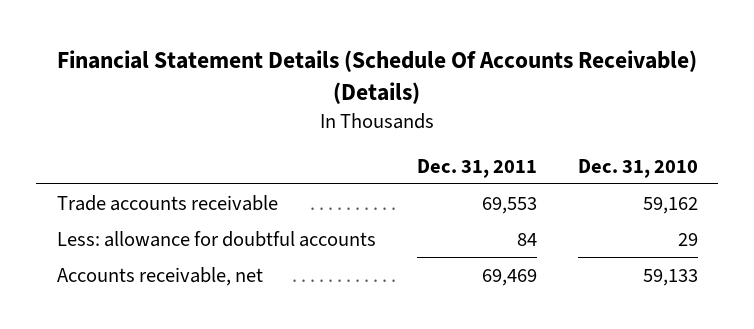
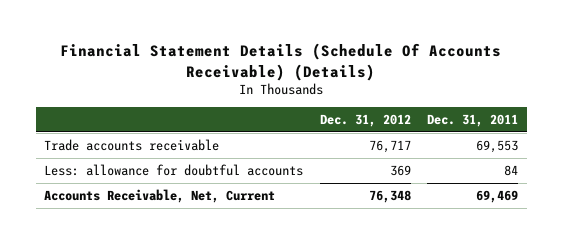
[577,158,698,178] Dec. 31, 2010 -> none
none -> [319,113,411,127] Dec. 31, 2012
[56,266,263,286] Accounts receivable, net -> [44,188,276,203] Accounts Receivable, Net, Current

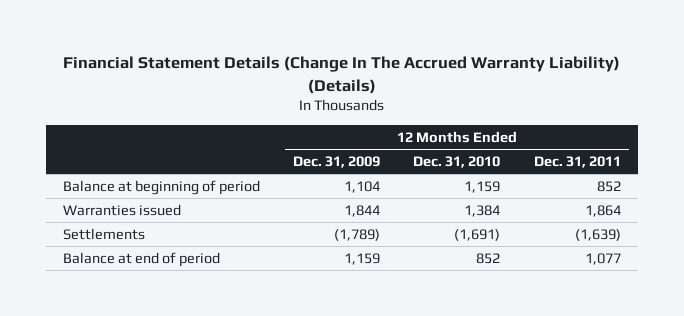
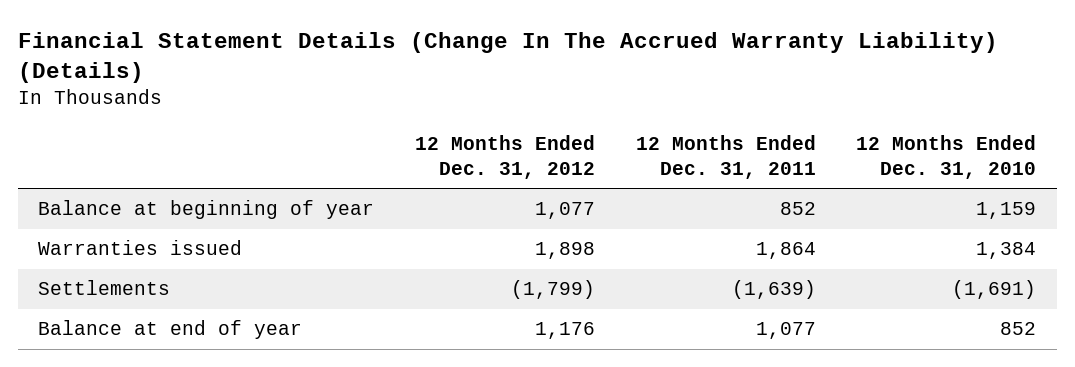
[293,155,381,168] Dec. 31, 2009 -> none
none -> [415,135,596,179] 12 Months Ended Dec. 31, 2012
[62,179,260,195] Balance at beginning of period -> [38,200,375,220] Balance at beginning of year
[62,251,220,267] Balance at end of period -> [38,320,303,340] Balance at end of year

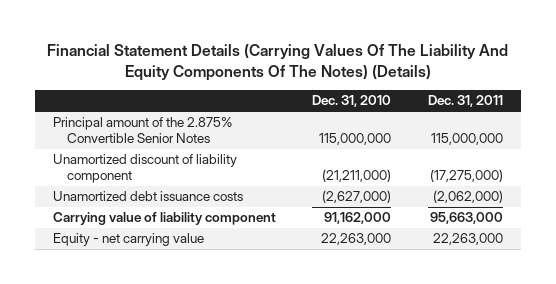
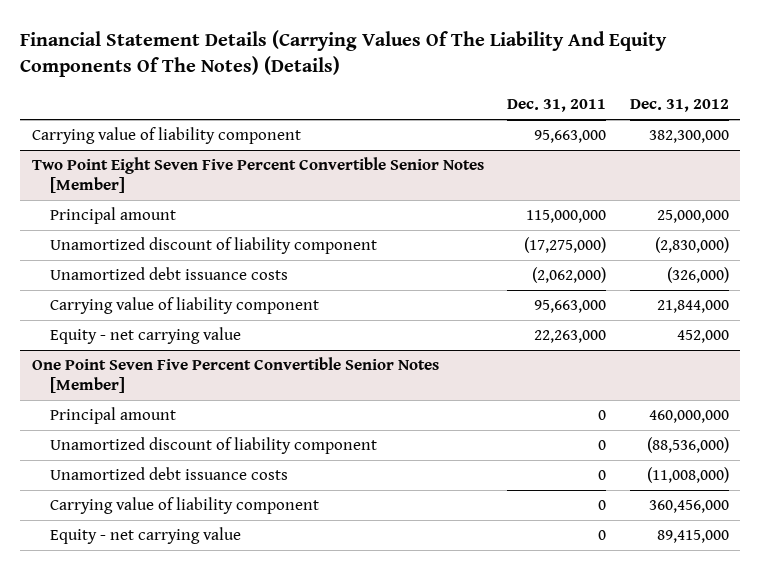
[312,95,392,108] Dec. 31, 2010 -> none
none -> [629,99,729,113] Dec. 31, 2012
none -> [31,127,301,145] Carrying value of liability component
none -> [31,157,484,194] Two Point Eight Seven Five Percent Convertible Senior Notes [Member]
[52,117,232,144] Principal amount of the 2.875% Convertible Senior Notes -> [49,207,176,225] Principal amount
none -> [31,357,439,394] One Point Seven Five Percent Convertible Senior Notes [Member]
none -> [49,407,176,425] Principal amount
none -> [49,437,377,455] Unamortized discount of liability component
none -> [49,467,288,481] Unamortized debt issuance costs
none -> [49,497,319,515] Carrying value of liability component
none -> [49,527,241,545] Equity - net carrying value

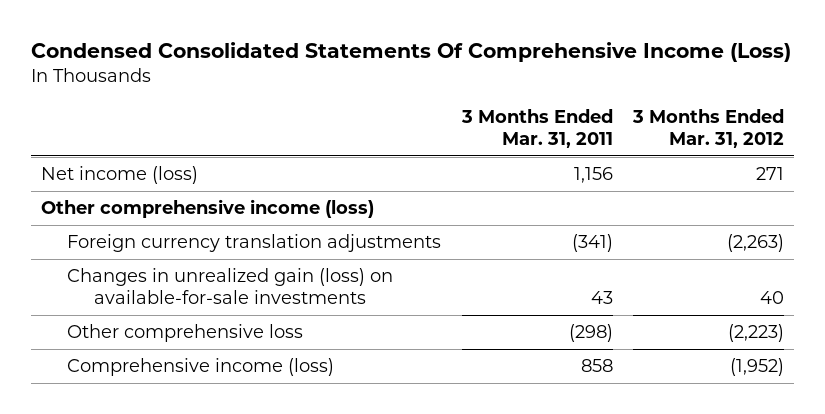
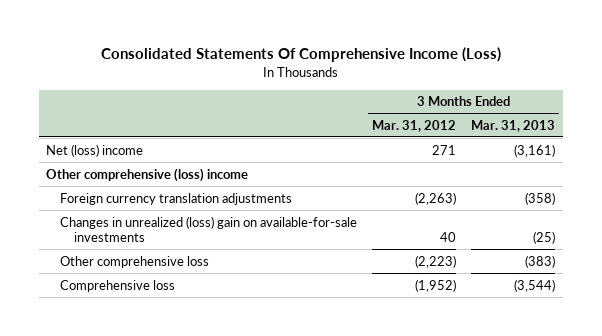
[30,42,791,63] Condensed Consolidated Statements Of Comprehensive Income (Loss) -> [100,47,501,63] Consolidated Statements Of Comprehensive Income (Loss)
[460,109,613,149] 3 Months Ended Mar. 31, 2011 -> none
none -> [471,119,556,132] Mar. 31, 2013
[40,166,198,185] Net income (loss) -> [46,143,144,157] Net (loss) income
[40,199,374,219] Other comprehensive income (loss) -> [46,167,249,182] Other comprehensive (loss) income
[67,268,394,304] Changes in unrealized gain (loss) on available-for-sale investments -> [60,215,358,242] Changes in unrealized (loss) gain on available-for-sale investments
[67,358,335,377] Comprehensive income (loss) -> [60,279,176,292] Comprehensive loss

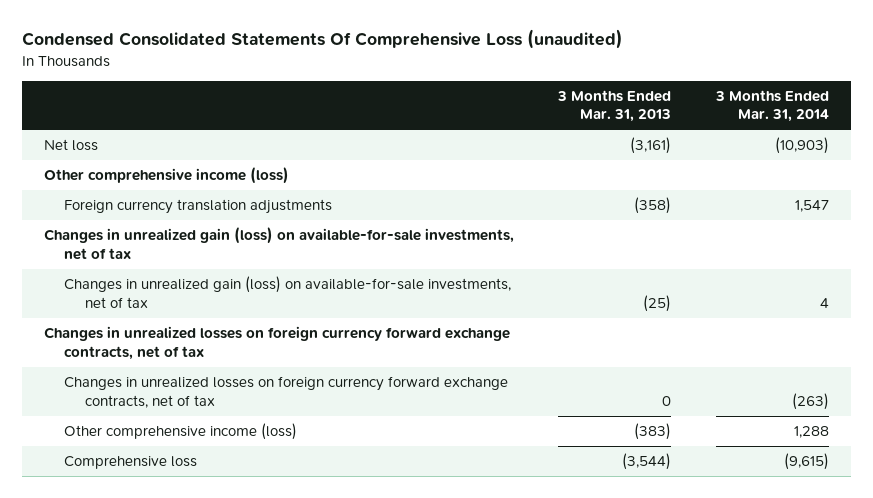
[100,47,501,63] Consolidated Statements Of Comprehensive Income (Loss) -> [22,29,624,50] Condensed Consolidated Statements Of Comprehensive Loss (unaudited)
[372,119,457,132] Mar. 31, 2012 -> none
none -> [714,89,829,123] 3 Months Ended Mar. 31, 2014
[46,143,144,157] Net (loss) income -> [44,139,99,152] Net loss
[46,167,249,182] Other comprehensive (loss) income -> [44,167,290,185] Other comprehensive income (loss)
none -> [44,227,515,260] Changes in unrealized gain (loss) on available-for-sale investments, net of tax
[60,215,358,242] Changes in unrealized (loss) gain on available-for-sale investments -> [64,276,512,308] Changes in unrealized gain (loss) on available-for-sale investments, net of tax
none -> [44,326,511,360] Changes in unrealized losses on foreign currency forward exchange contracts, net of tax
none -> [64,376,509,408] Changes in unrealized losses on foreign currency forward exchange contracts, net of tax
[60,255,210,268] Other comprehensive loss -> [64,423,298,441] Other comprehensive income (loss)

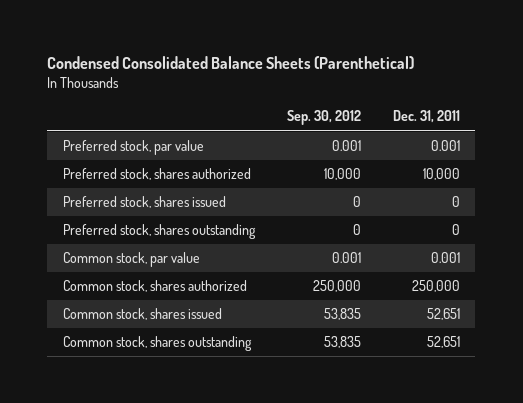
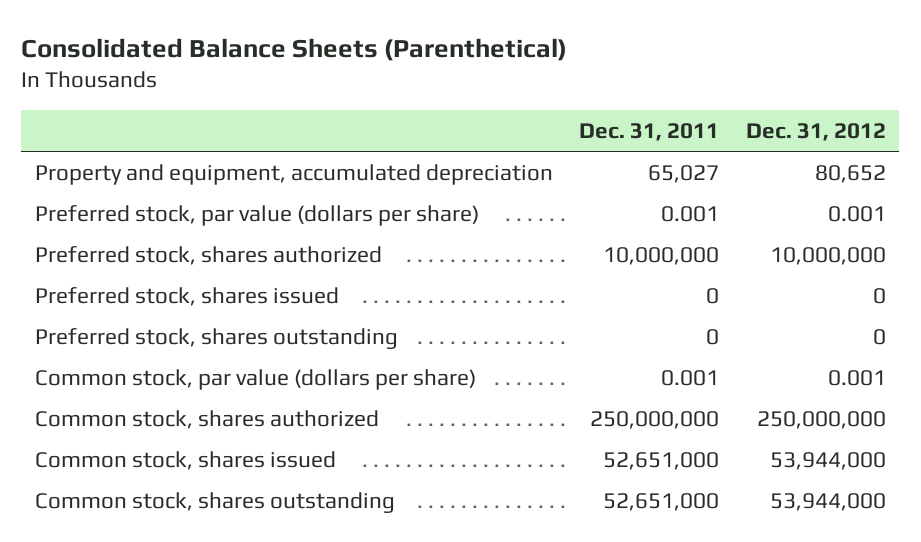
[47,56,415,70] Condensed Consolidated Balance Sheets (Parenthetical) -> [21,37,568,61] Consolidated Balance Sheets (Parenthetical)
[286,110,361,126] Sep. 30, 2012 -> none
none -> [745,122,886,141] Dec. 31, 2012
none -> [34,163,553,185] Property and equipment, accumulated depreciation
[63,140,205,156] Preferred stock, par value -> [34,204,479,226] Preferred stock, par value (dollars per share)
[422,168,460,181] 10,000 -> [603,246,720,265] 10,000,000
[63,252,201,268] Common stock, par value -> [34,368,476,390] Common stock, par value (dollars per share)
[411,280,460,293] 250,000 -> [590,410,720,429] 250,000,000
[426,308,460,321] 52,651 -> [603,451,720,470] 52,651,000
[426,336,460,349] 52,651 -> [603,492,720,511] 52,651,000

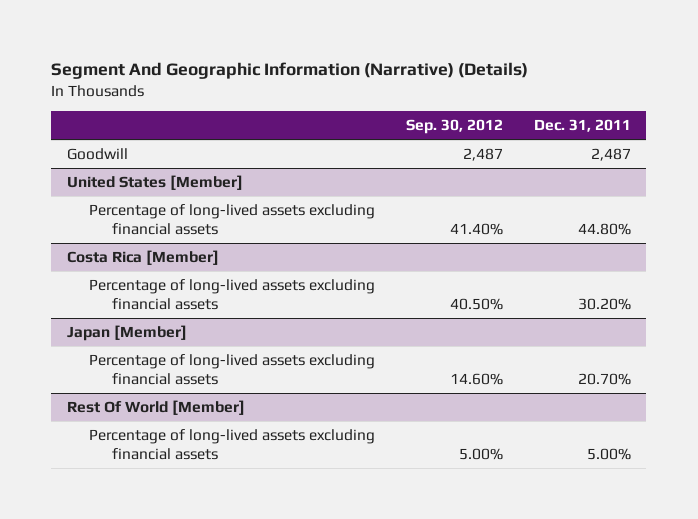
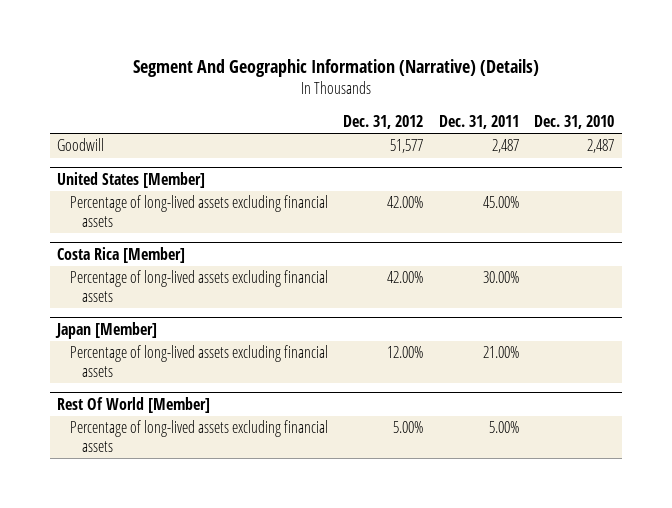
[406,119,504,135] Sep. 30, 2012 -> none
none -> [343,114,424,129] Dec. 31, 2012
none -> [534,114,615,129] Dec. 31, 2010
[578,222,632,235] 44.80% -> [482,196,519,209] 45.00%
[578,297,632,310] 30.20% -> [482,271,519,284] 30.00%
[578,372,632,385] 20.70% -> [482,346,519,359] 21.00%

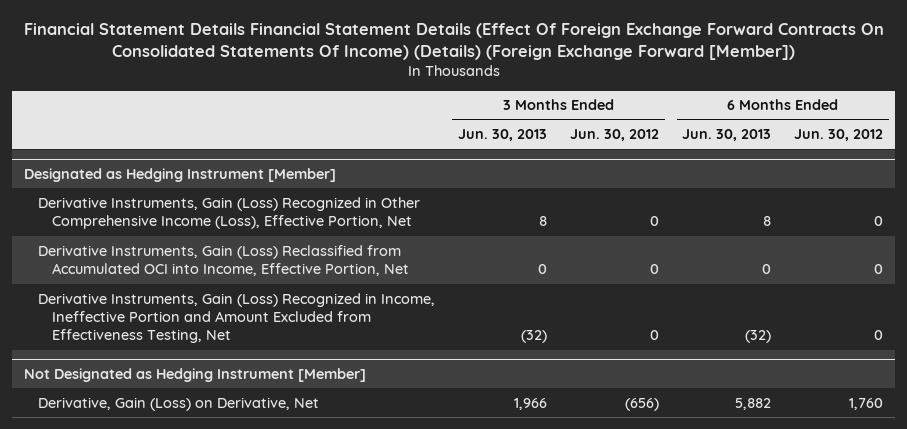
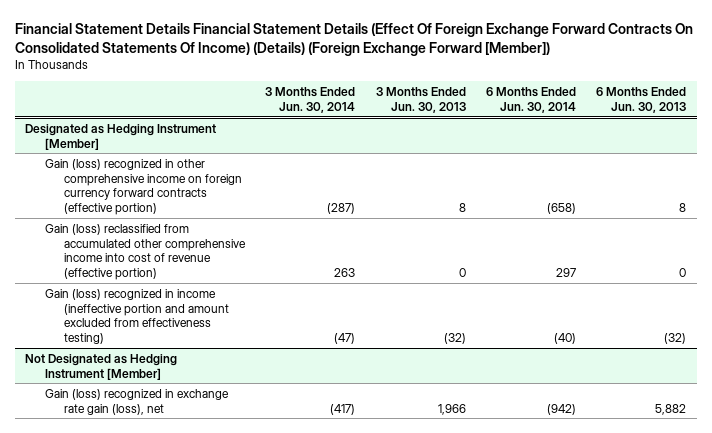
[570,129,660,142] Jun. 30, 2012 -> none
[794,129,884,142] Jun. 30, 2012 -> none
none -> [265,87,356,113] 3 Months Ended Jun. 30, 2014
none -> [486,87,577,113] 6 Months Ended Jun. 30, 2014
[38,196,421,230] Derivative Instruments, Gain (Loss) Recognized in Other Comprehensive Income (Loss), Effective Portion, Net -> [44,158,243,216] Gain (loss) recognized in other comprehensive income on foreign currency forward contracts (effective portion)
[38,244,410,277] Derivative Instruments, Gain (Loss) Reclassified from Accumulated OCI into Income, Effective Portion, Net -> [44,223,247,281] Gain (loss) reclassified from accumulated other comprehensive income into cost of revenue (effective portion)
[38,292,436,344] Derivative Instruments, Gain (Loss) Recognized in Income, Ineffective Portion and Amount Excluded from Effectiveness Testing, Net -> [44,288,230,345] Gain (loss) recognized in income (ineffective portion and amount excluded from effectiveness testing)
[38,396,320,411] Derivative, Gain (Loss) on Derivative, Net -> [44,388,229,415] Gain (loss) recognized in exchange rate gain (loss), net

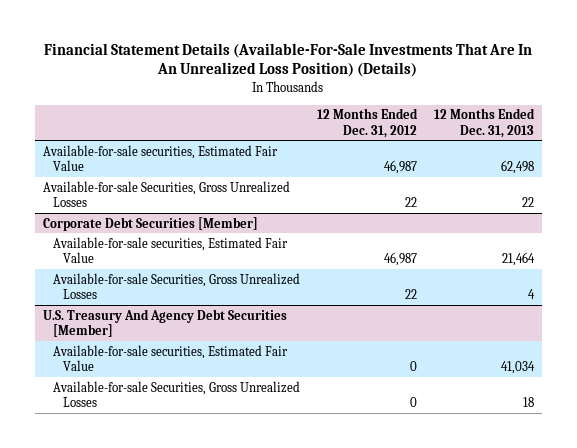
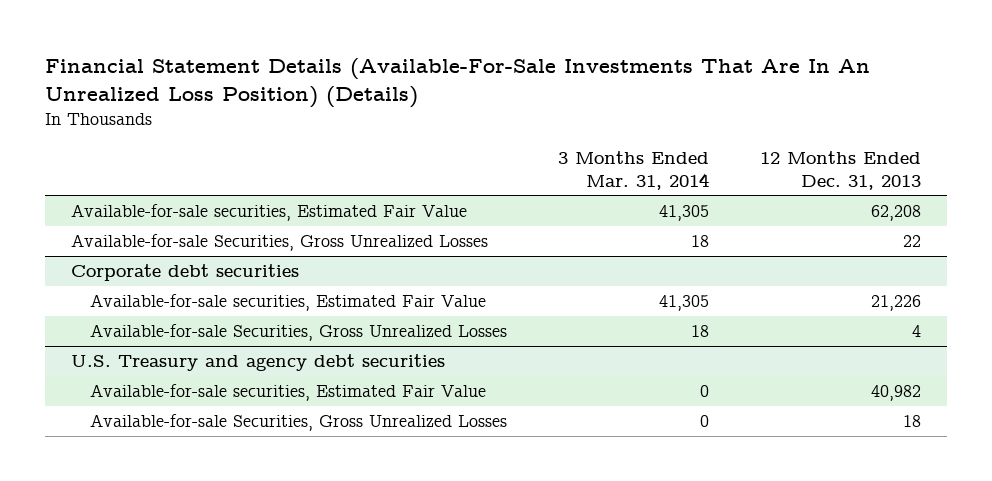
[316,108,418,138] 12 Months Ended Dec. 31, 2012 -> none
none -> [558,150,710,190] 3 Months Ended Mar. 31, 2014
[500,160,534,175] 62,498 -> [871,205,922,222] 62,208
[43,216,259,231] Corporate Debt Securities [Member] -> [70,264,299,282] Corporate debt securities
[501,252,535,267] 21,464 -> [871,295,922,312] 21,226
[43,308,288,338] U.S. Treasury And Agency Debt Securities [Member] -> [70,354,445,372] U.S. Treasury and agency debt securities
[500,361,535,375] 41,034 -> [871,385,922,402] 40,982

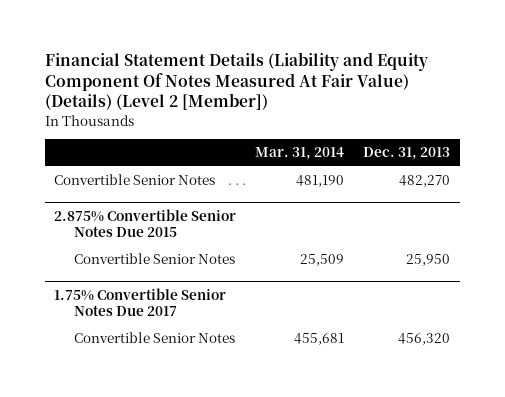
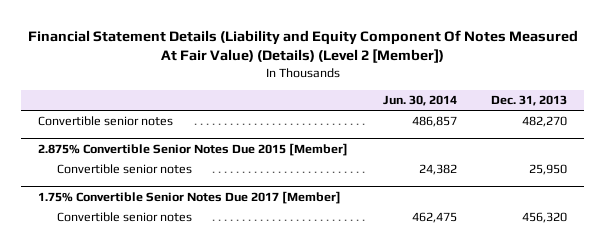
[255,147,345,161] Mar. 31, 2014 -> none
none -> [382,95,457,107] Jun. 30, 2014
[54,174,216,186] Convertible Senior Notes -> [38,116,174,127] Convertible senior notes
[54,208,237,238] 2.875% Convertible Senior Notes Due 2015 -> [38,142,349,156] 2.875% Convertible Senior Notes Due 2015 [Member]
[74,253,236,265] Convertible Senior Notes -> [56,164,192,175] Convertible senior notes
[54,287,227,317] 1.75% Convertible Senior Notes Due 2017 -> [38,190,342,204] 1.75% Convertible Senior Notes Due 2017 [Member]
[74,332,236,344] Convertible Senior Notes -> [56,212,192,223] Convertible senior notes

